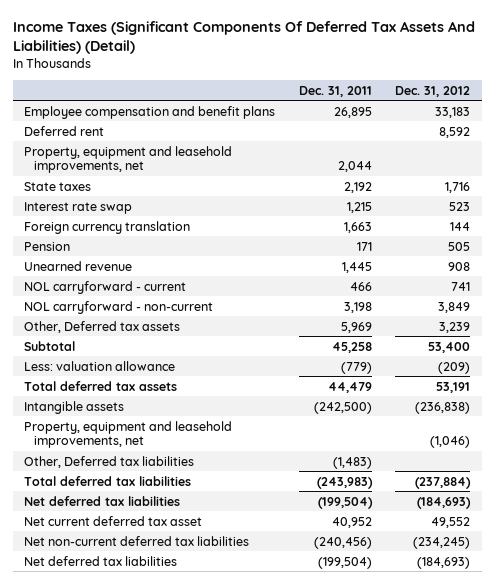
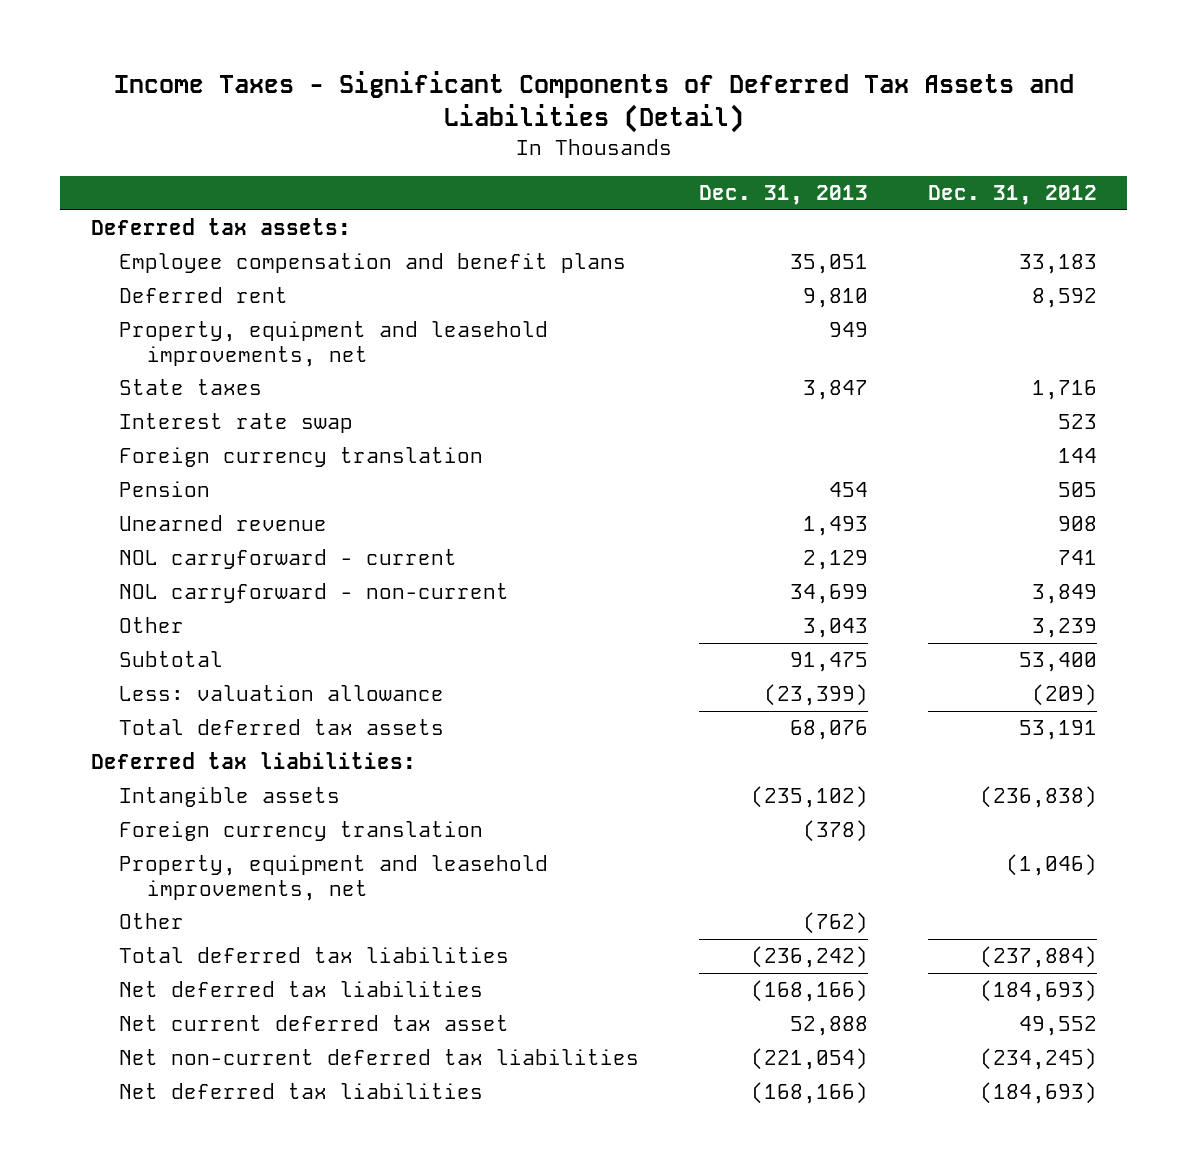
[12,20,475,55] Income Taxes (Significant Components Of Deferred Tax Assets And Liabilities) (Detail) -> [113,71,1074,134] Income Taxes - Significant Components of Deferred Tax Assets and Liabilities (Detail)
[298,85,372,97] Dec. 31, 2011 -> none
none -> [698,185,868,206] Dec. 31, 2013
none -> [90,218,351,236] Deferred tax assets:
[24,320,181,333] Other, Deferred tax assets -> [118,617,184,634] Other
none -> [90,752,416,770] Deferred tax liabilities:
none -> [118,821,483,842] Foreign currency translation
[24,455,195,468] Other, Deferred tax liabilities -> [118,913,184,930] Other

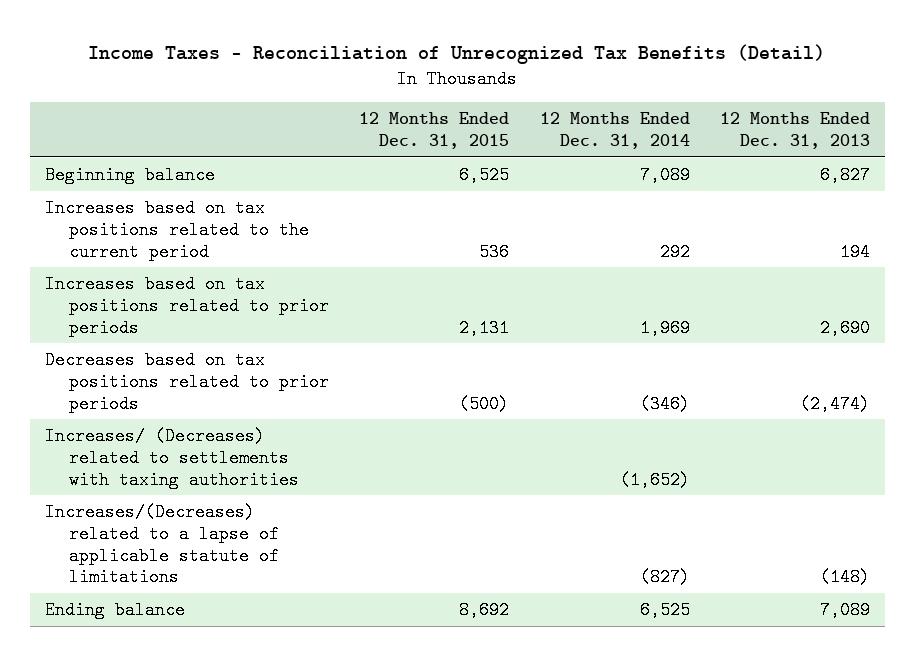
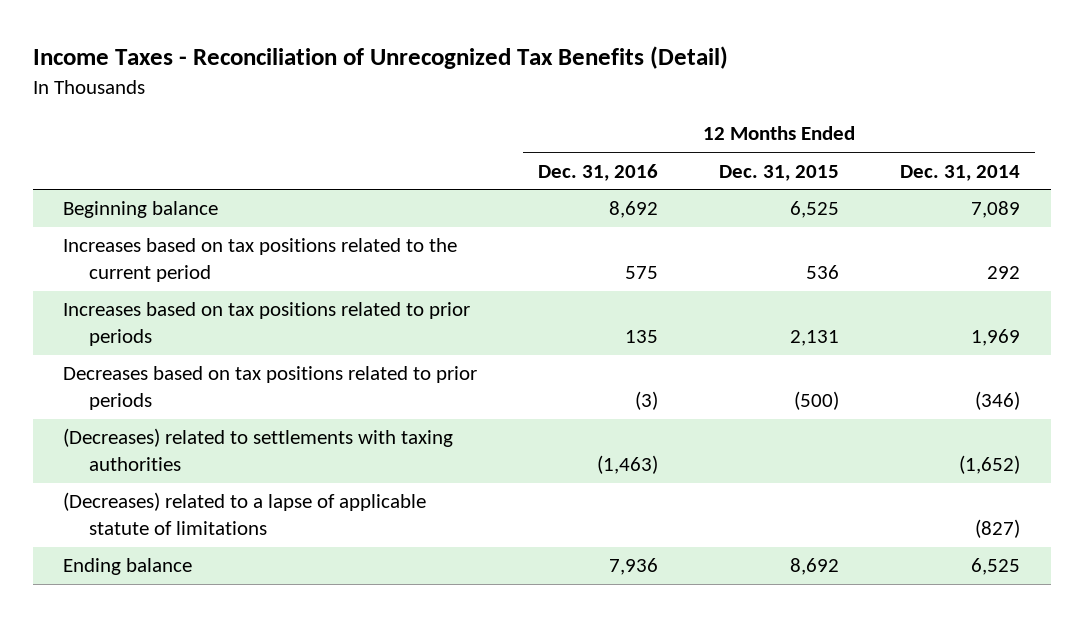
[719,111,870,149] 12 Months Ended Dec. 31, 2013 -> none
none -> [538,163,659,181] Dec. 31, 2016
[45,426,300,489] Increases/ (Decreases) related to settlements with taxing authorities -> [63,428,454,471] (Decreases) related to settlements with taxing authorities
[45,502,280,587] Increases/(Decreases) related to a lapse of applicable statute of limitations -> [63,492,427,535] (Decreases) related to a lapse of applicable statute of limitations

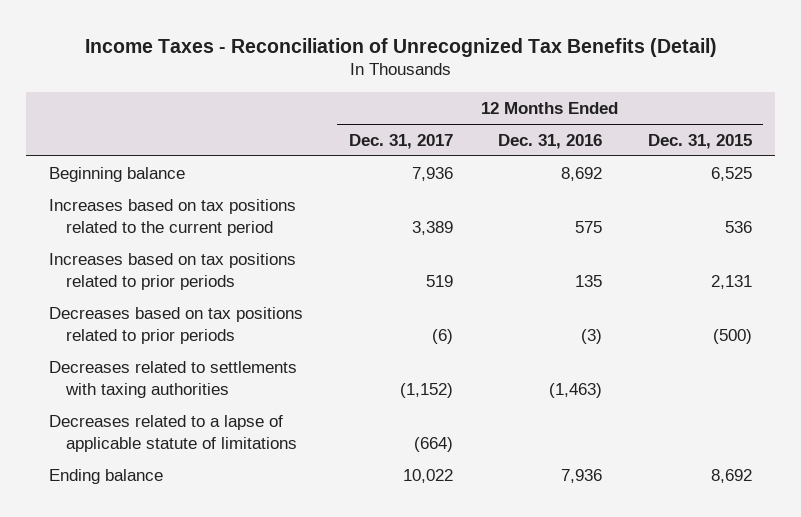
[900,164,1021,181] Dec. 31, 2014 -> none
none -> [348,133,453,149] Dec. 31, 2017
[63,428,454,471] (Decreases) related to settlements with taxing authorities -> [49,360,298,398] Decreases related to settlements with taxing authorities
[63,492,427,535] (Decreases) related to a lapse of applicable statute of limitations -> [49,414,298,452] Decreases related to a lapse of applicable statute of limitations

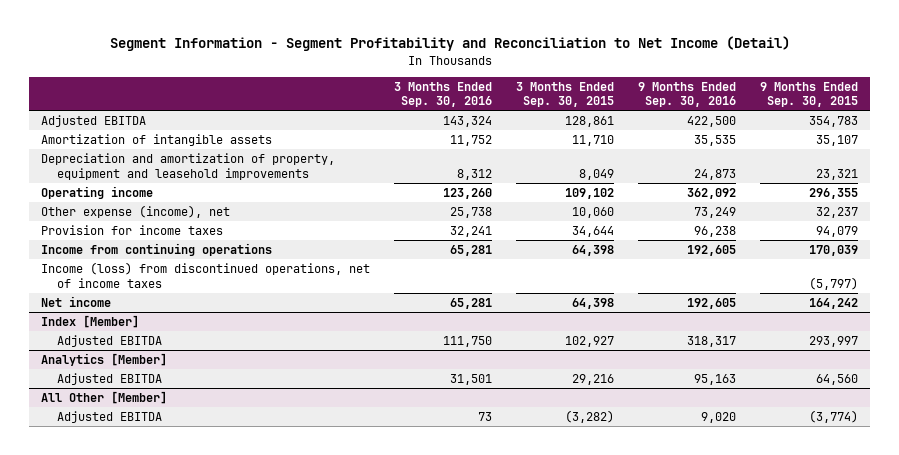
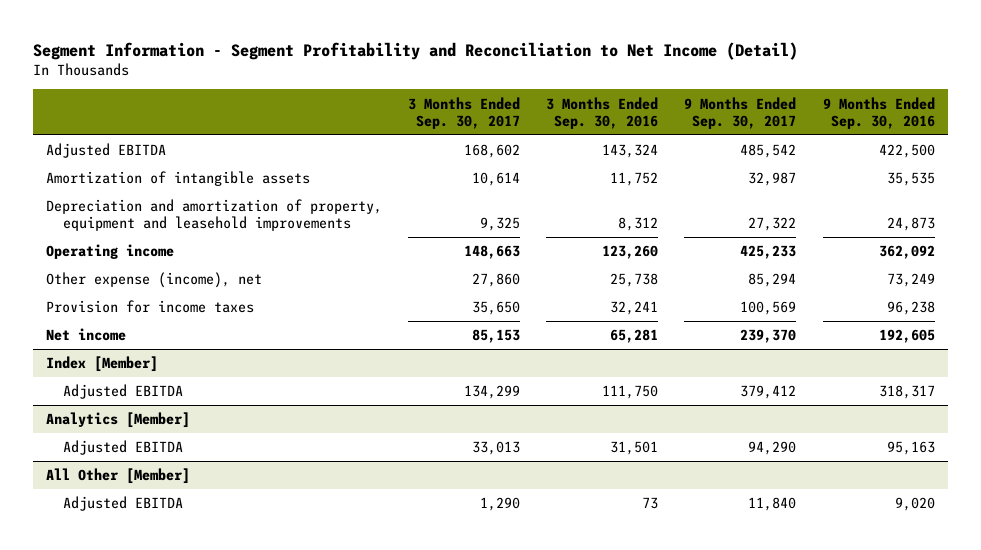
[516,81,615,108] 3 Months Ended Sep. 30, 2015 -> none
[760,81,859,108] 9 Months Ended Sep. 30, 2015 -> none
none -> [408,96,521,129] 3 Months Ended Sep. 30, 2017
none -> [684,96,797,129] 9 Months Ended Sep. 30, 2017
[41,242,273,256] Income from continuing operations -> none
[41,261,371,288] Income (loss) from discontinued operations, net of income taxes -> none

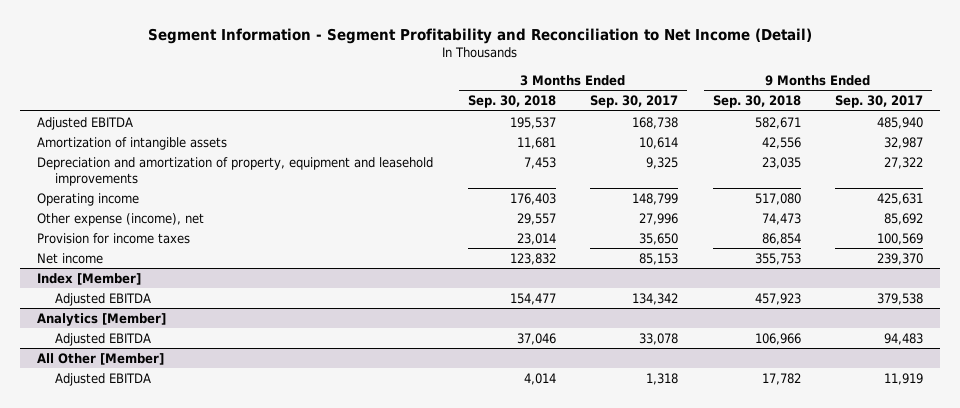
[546,96,659,129] 3 Months Ended Sep. 30, 2016 -> none
[822,96,935,129] 9 Months Ended Sep. 30, 2016 -> none
none -> [467,95,556,109] Sep. 30, 2018
none -> [712,95,801,109] Sep. 30, 2018
[464,144,521,159] 168,602 -> [632,116,679,129] 168,738
[740,144,797,159] 485,542 -> [877,116,924,129] 485,940
[464,245,521,260] 148,663 -> [632,192,679,205] 148,799
[740,245,797,260] 425,233 -> [877,192,924,205] 425,631
[472,273,521,288] 27,860 -> [639,212,679,225] 27,996
[748,273,797,288] 85,294 -> [884,212,924,225] 85,692
[464,385,521,400] 134,299 -> [632,292,679,305] 134,342
[740,385,797,400] 379,412 -> [877,292,924,305] 379,538
[472,441,521,456] 33,013 -> [639,332,679,345] 33,078
[748,441,797,456] 94,290 -> [884,332,924,345] 94,483
[480,497,521,512] 1,290 -> [646,372,679,385] 1,318
[748,497,797,512] 11,840 -> [884,372,924,385] 11,919

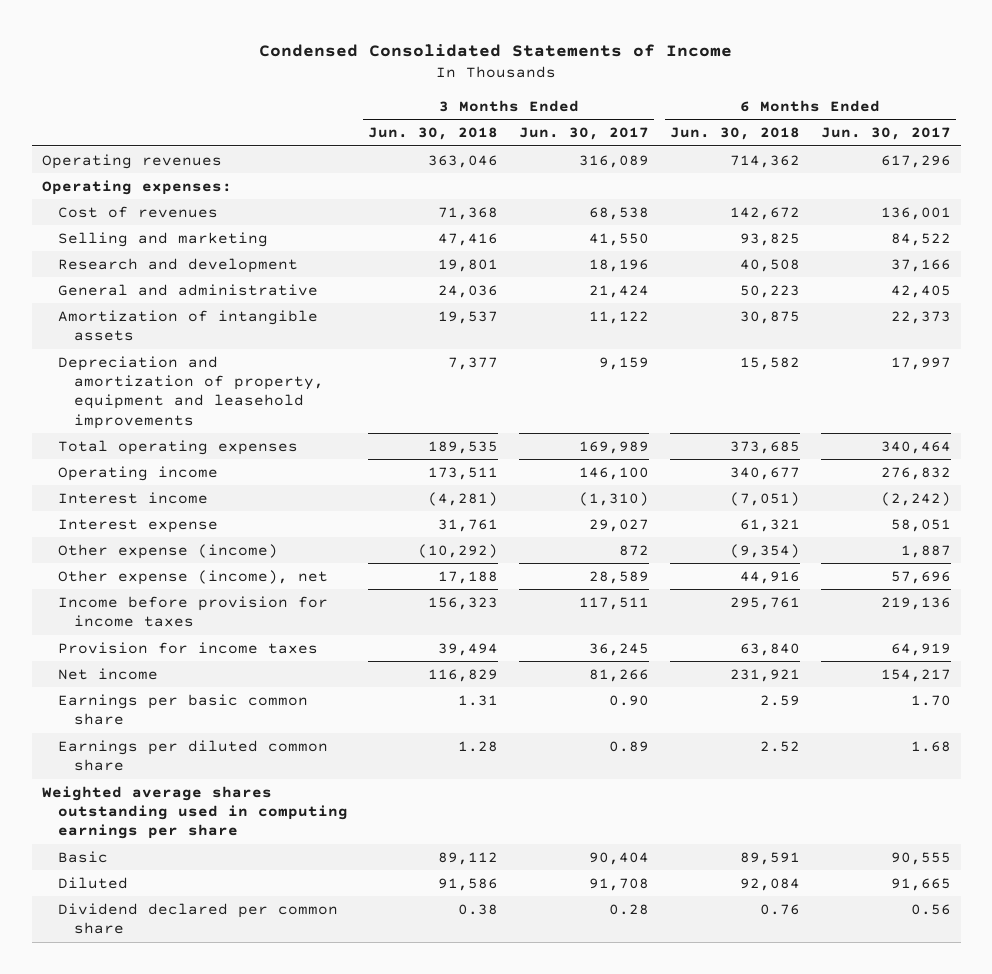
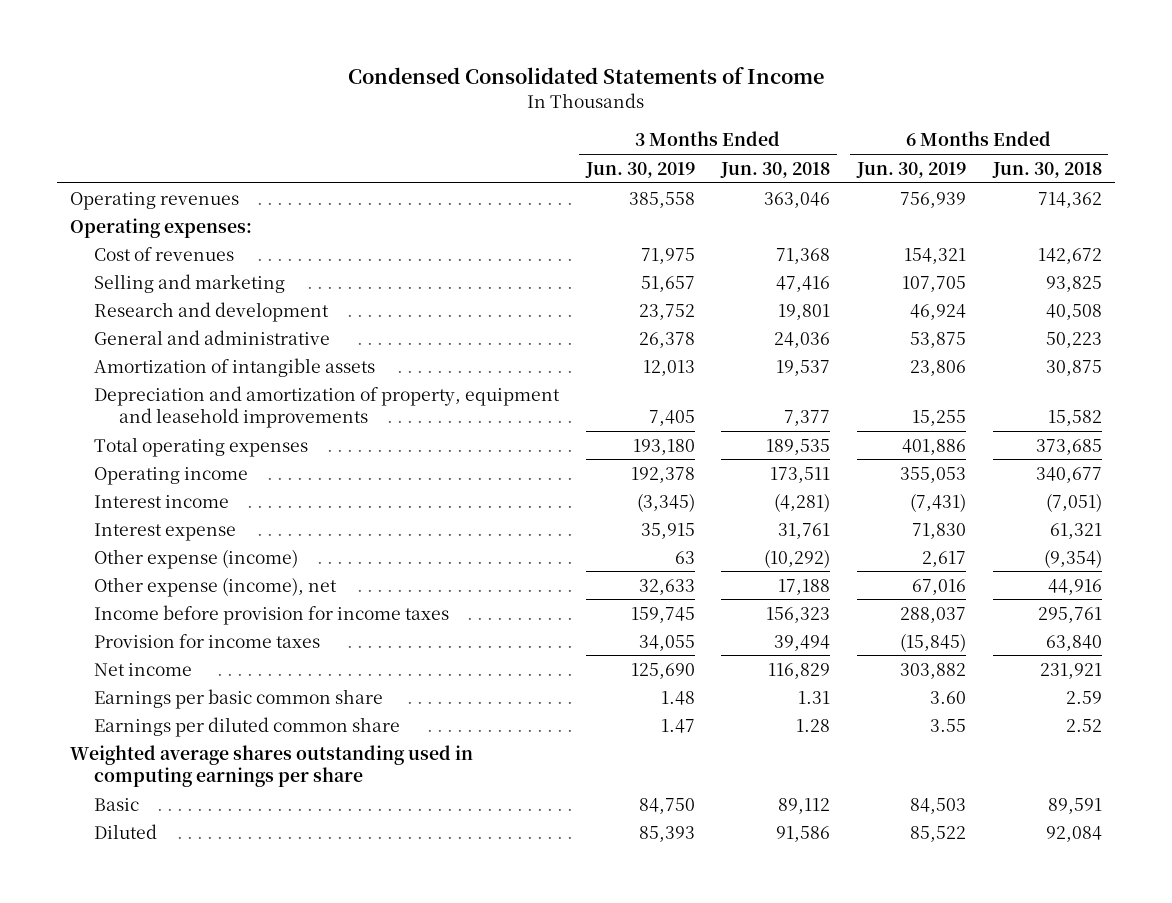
[519,127,650,141] Jun. 30, 2017 -> none
[820,127,951,141] Jun. 30, 2017 -> none
none -> [584,161,695,178] Jun. 30, 2019
none -> [856,161,967,178] Jun. 30, 2019
[57,902,338,935] Dividend declared per common share -> none

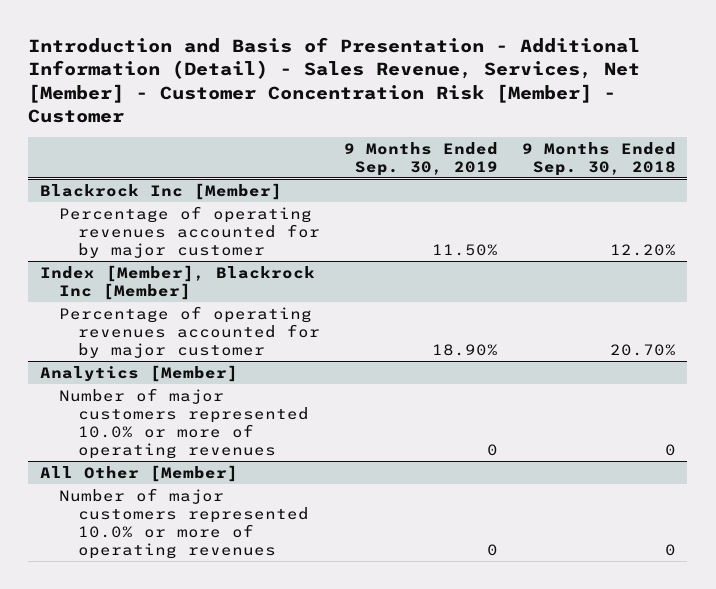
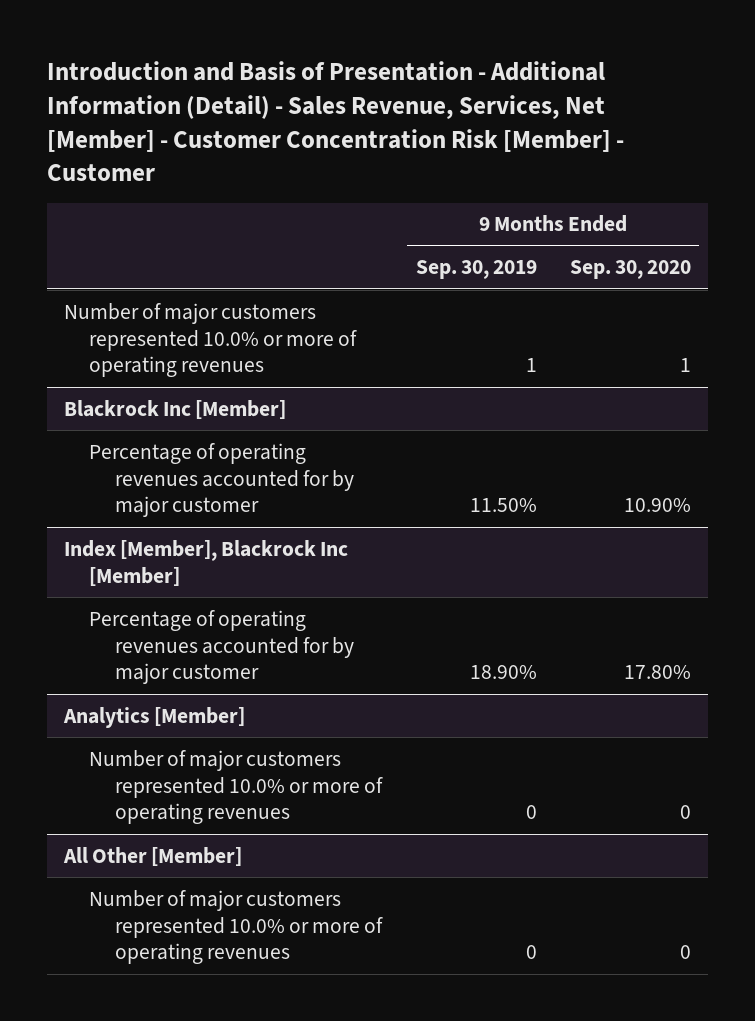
[521,141,676,177] 9 Months Ended Sep. 30, 2018 -> none
none -> [570,260,692,280] Sep. 30, 2020
none -> [63,302,358,378] Number of major customers represented 10.0% or more of operating revenues

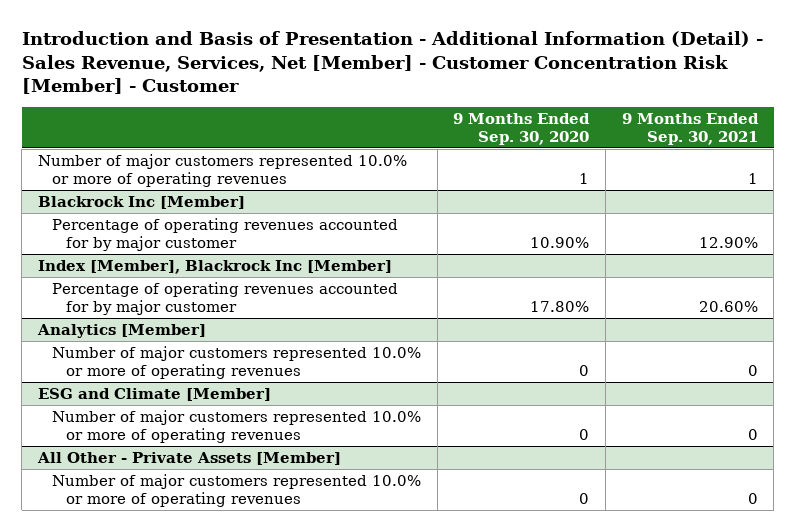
[415,260,537,280] Sep. 30, 2019 -> none
none -> [621,113,759,145] 9 Months Ended Sep. 30, 2021
[62,846,242,866] All Other [Member] -> [38,388,272,402] ESG and Climate [Member]
none -> [37,452,342,466] All Other - Private Assets [Member]
none -> [52,474,422,507] Number of major customers represented 10.0% or more of operating revenues

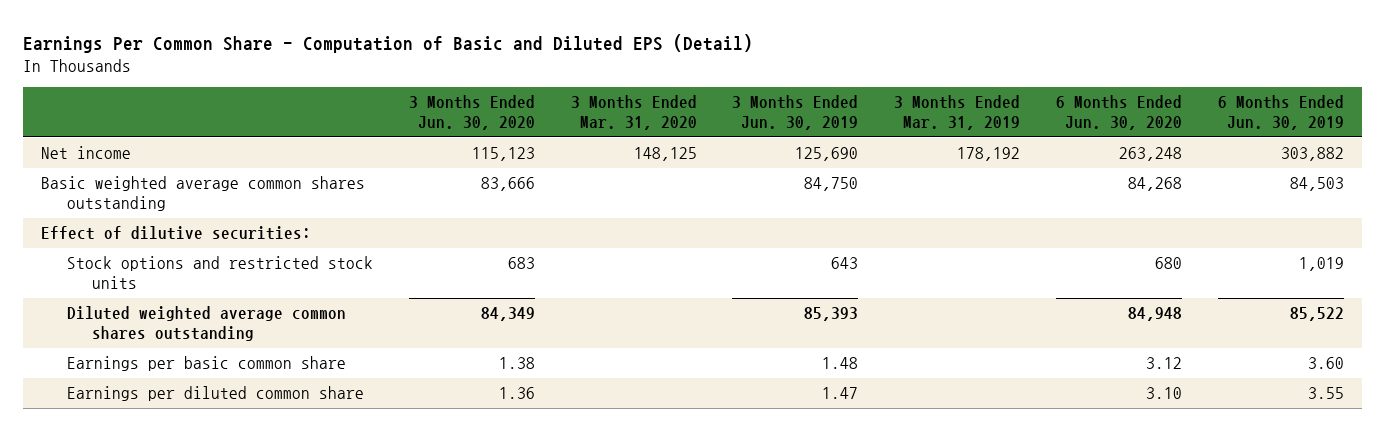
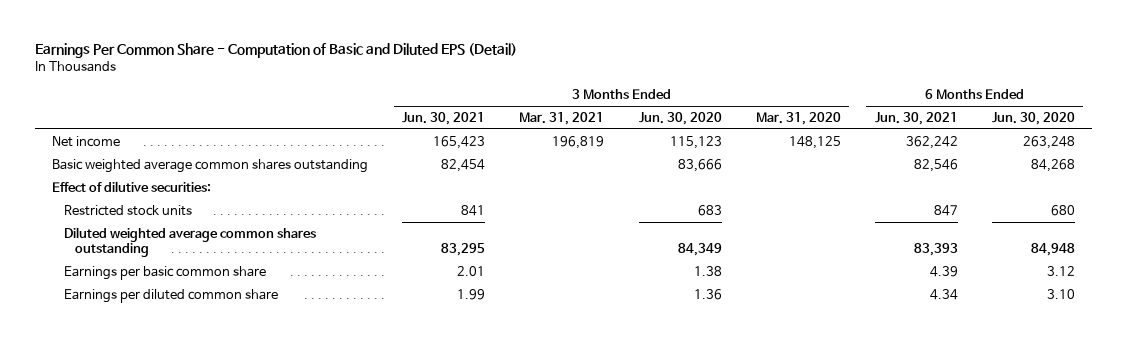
[732,95,859,130] 3 Months Ended Jun. 30, 2019 -> none
[894,95,1021,130] 3 Months Ended Mar. 31, 2019 -> none
[1217,95,1344,130] 6 Months Ended Jun. 30, 2019 -> none
none -> [402,111,486,125] Jun. 30, 2021
none -> [519,111,605,125] Mar. 31, 2021
none -> [874,111,958,125] Jun. 30, 2021
[66,256,373,289] Stock options and restricted stock units -> [63,204,192,216] Restricted stock units

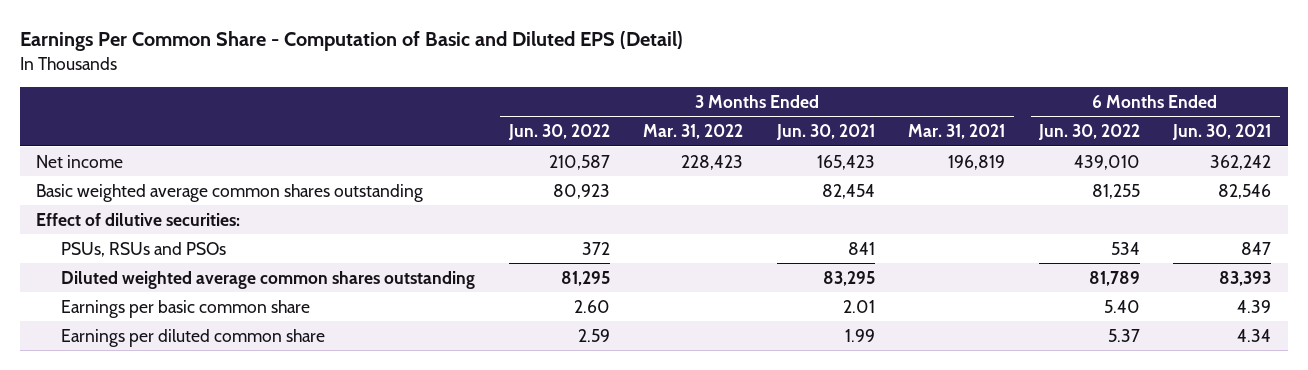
[638,111,722,125] Jun. 30, 2020 -> none
[755,111,841,125] Mar. 31, 2020 -> none
[991,111,1075,125] Jun. 30, 2020 -> none
none -> [507,124,610,141] Jun. 30, 2022
none -> [643,124,744,140] Mar. 31, 2022
none -> [1037,124,1140,141] Jun. 30, 2022
[63,204,192,216] Restricted stock units -> [61,241,227,257] PSUs, RSUs and PSOs

